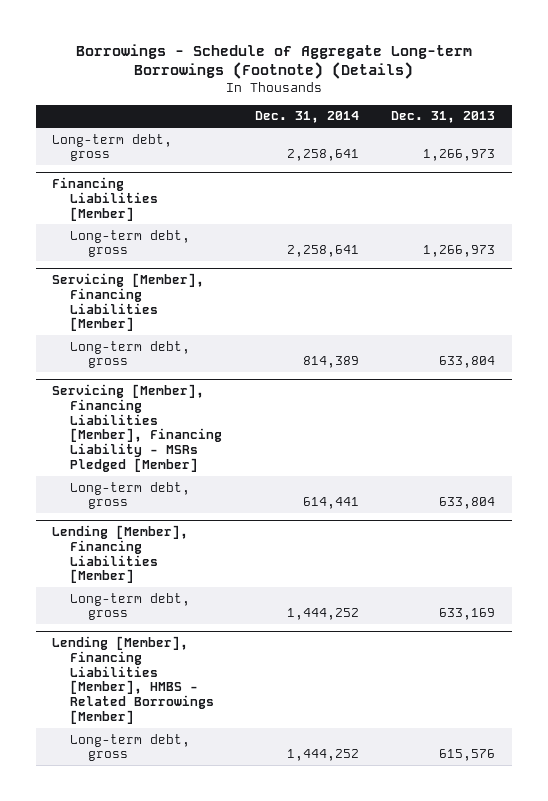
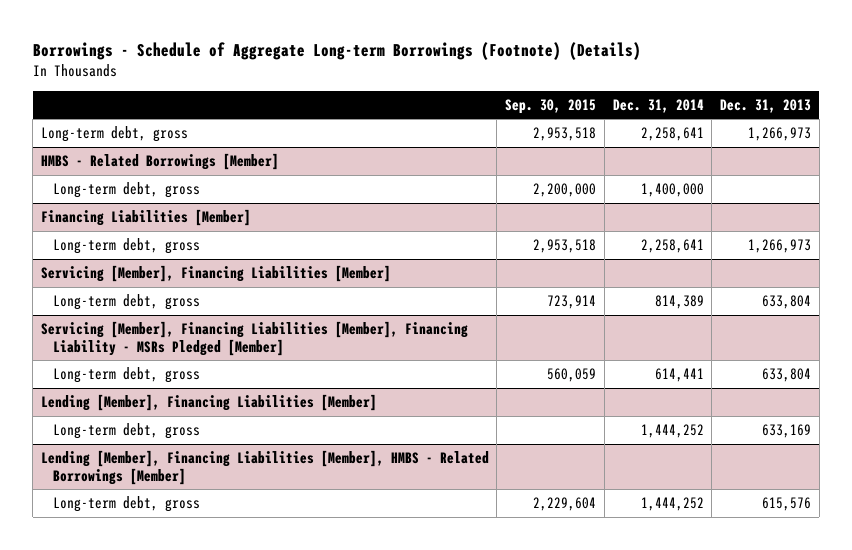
none -> [505,98,597,114] Sep. 30, 2015
none -> [40,153,279,171] HMBS - Related Borrowings [Member]
none -> [52,182,200,199] Long-term debt, gross

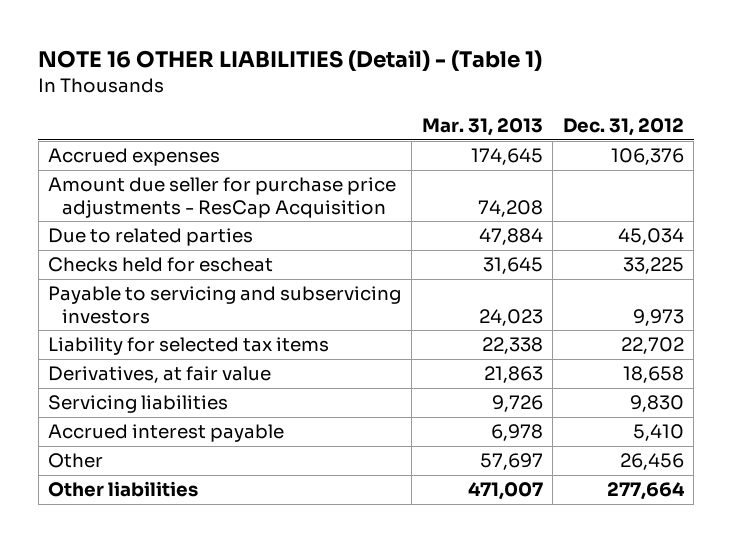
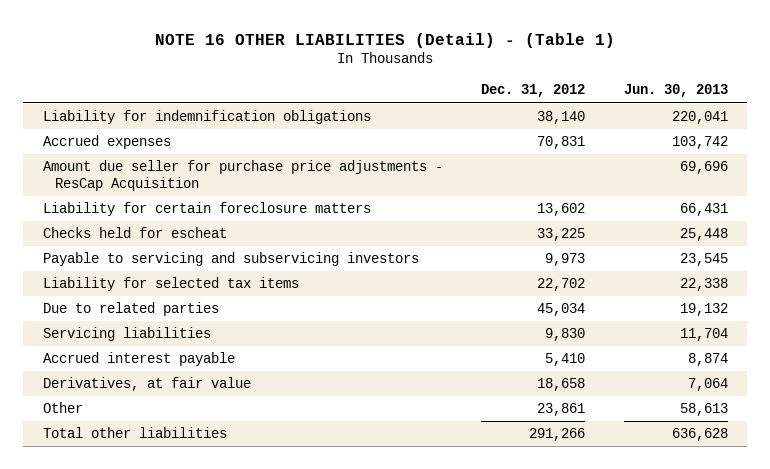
[421,118,543,137] Mar. 31, 2013 -> none
none -> [623,84,728,98] Jun. 30, 2013
none -> [42,110,371,125] Liability for indemnification obligations
[610,148,684,166] 106,376 -> [537,136,586,150] 70,831
none -> [42,202,371,217] Liability for certain foreclosure matters
[48,228,254,247] Due to related parties -> [42,302,219,317] Due to related parties
[48,366,272,384] Derivatives, at fair value -> [42,377,251,392] Derivatives, at fair value
[619,453,684,471] 26,456 -> [537,403,586,417] 23,861
[48,481,199,498] Other liabilities -> [42,427,227,439] Total other liabilities
[606,482,685,501] 277,664 -> [529,428,586,442] 291,266

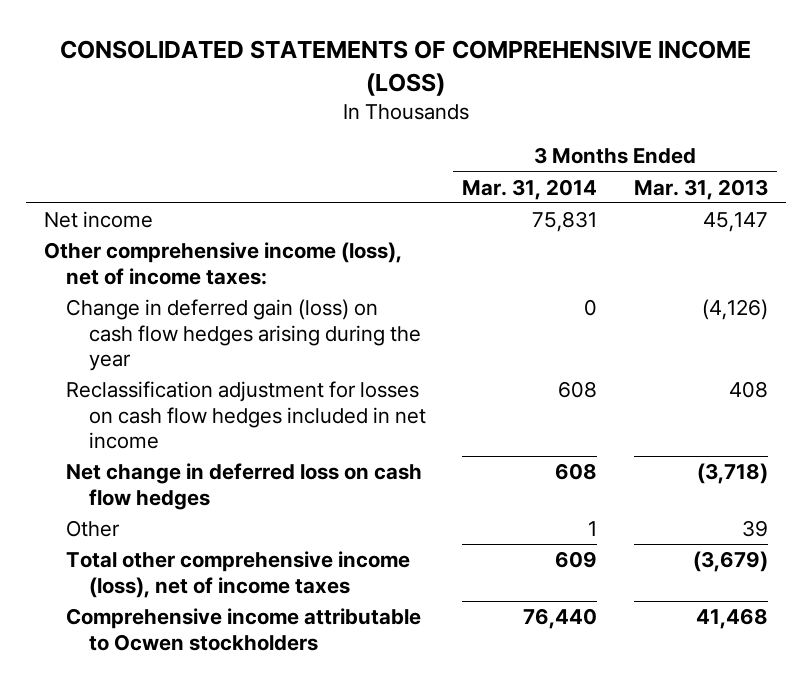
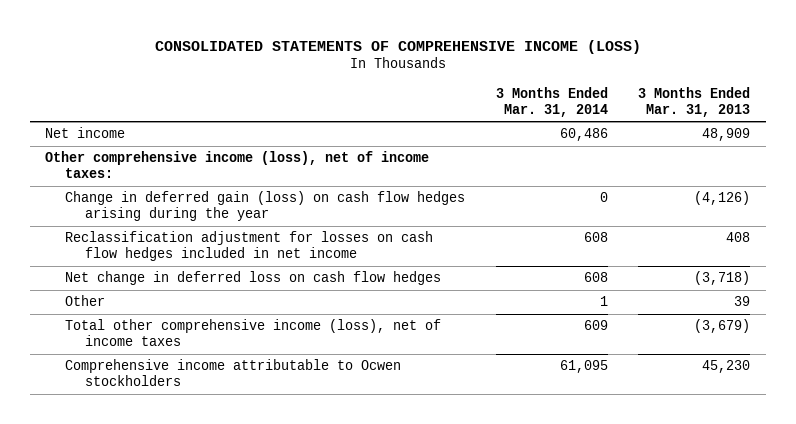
[532,211,598,233] 75,831 -> [559,128,608,142] 60,486
[702,212,768,233] 45,147 -> [702,128,751,142] 48,909
[523,608,598,630] 76,440 -> [559,360,608,374] 61,095
[695,608,768,630] 41,468 -> [702,360,751,374] 45,230

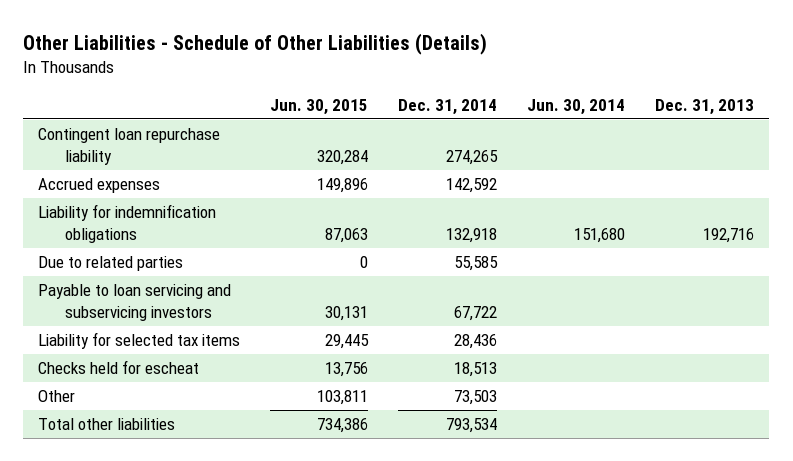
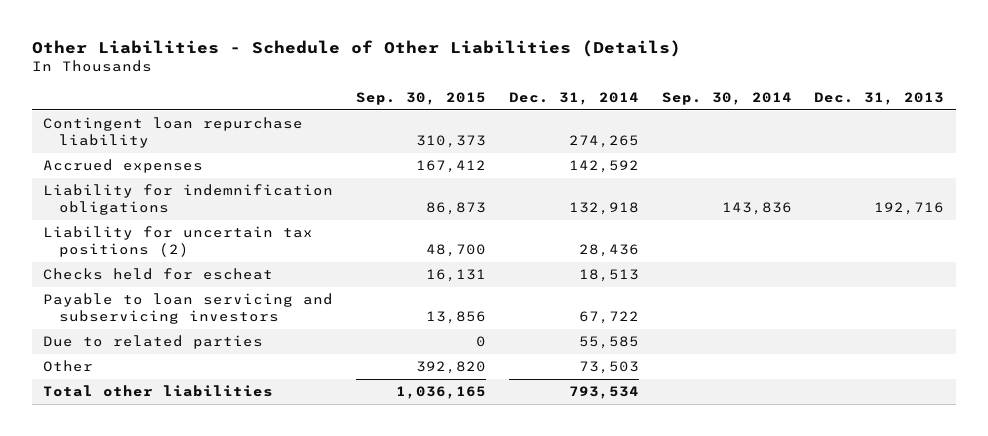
[270,98,369,115] Jun. 30, 2015 -> none
[527,98,626,115] Jun. 30, 2014 -> none
none -> [356,92,487,106] Sep. 30, 2015
none -> [661,92,792,106] Sep. 30, 2014
[38,332,241,350] Liability for selected tax items -> [43,226,314,257] Liability for uncertain tax positions (2)
[38,284,232,321] Payable to loan servicing and subservicing investors -> [43,293,334,324] Payable to loan servicing and subservicing investors
[38,256,184,272] Due to related parties -> [43,335,264,350] Due to related parties

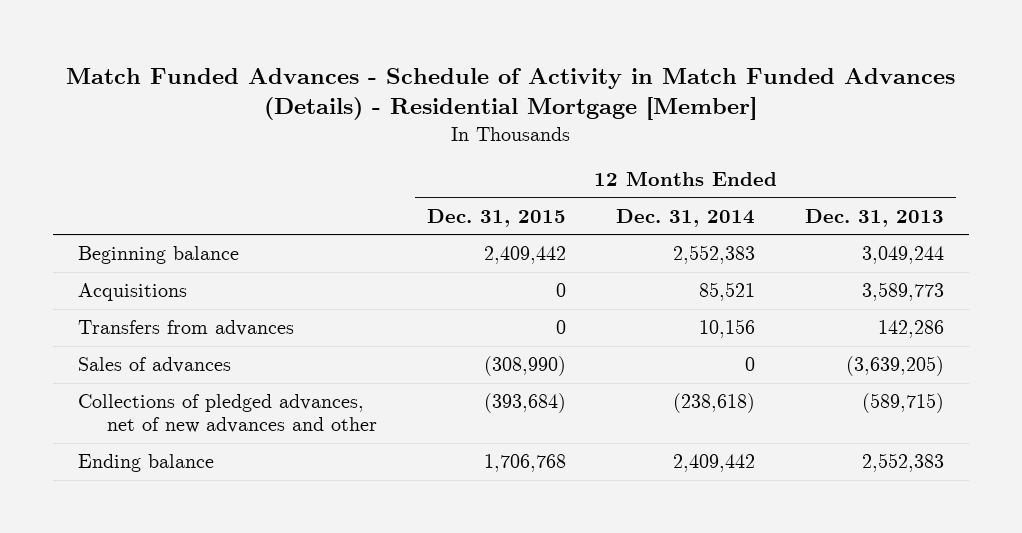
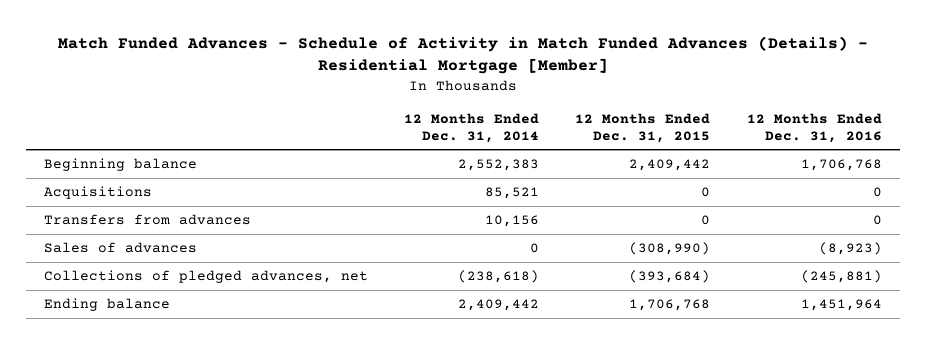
[804,208,944,227] Dec. 31, 2013 -> none
none -> [746,112,882,143] 12 Months Ended Dec. 31, 2016
[77,394,378,434] Collections of pledged advances, net of new advances and other -> [43,270,368,284] Collections of pledged advances, net

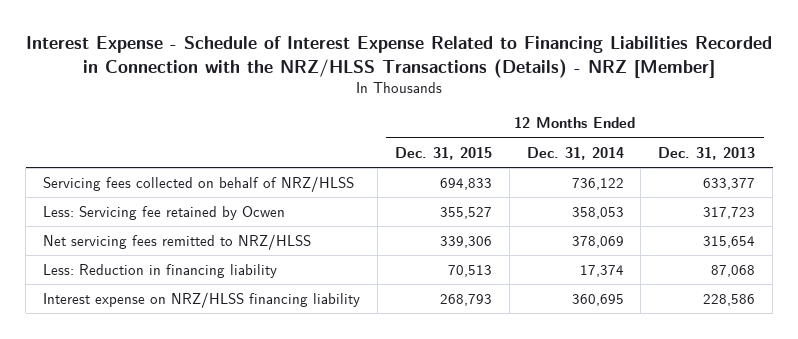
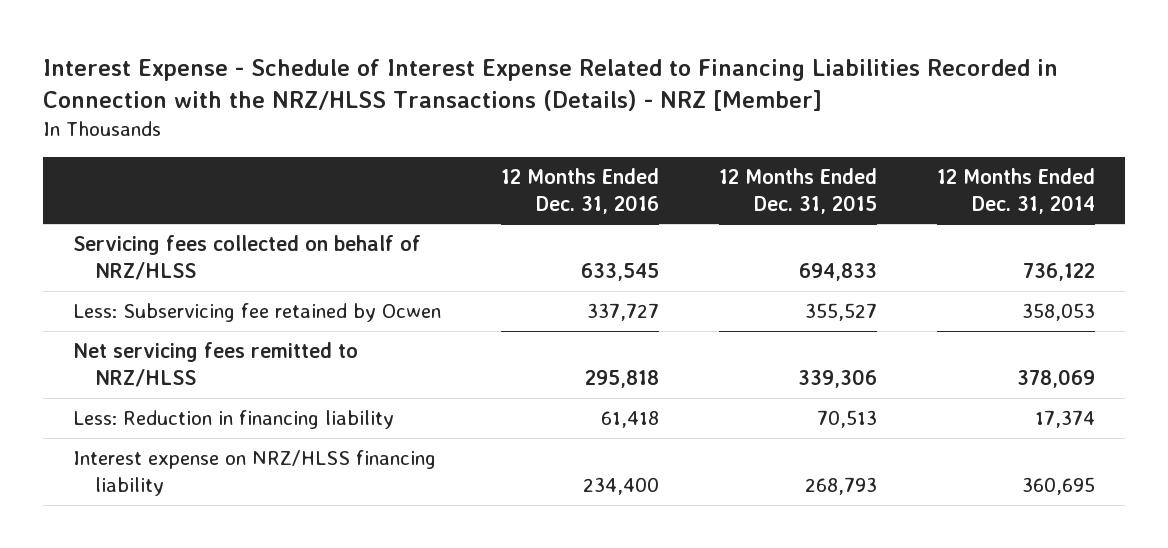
[658,146,756,160] Dec. 31, 2013 -> none
none -> [501,167,660,214] 12 Months Ended Dec. 31, 2016
[43,206,286,221] Less: Servicing fee retained by Ocwen -> [73,302,442,322] Less: Subservicing fee retained by Ocwen

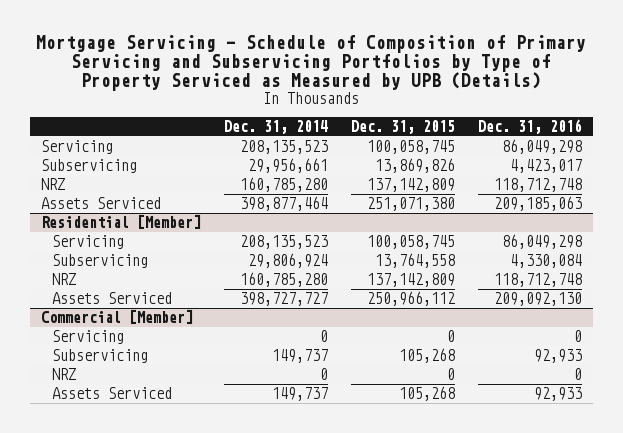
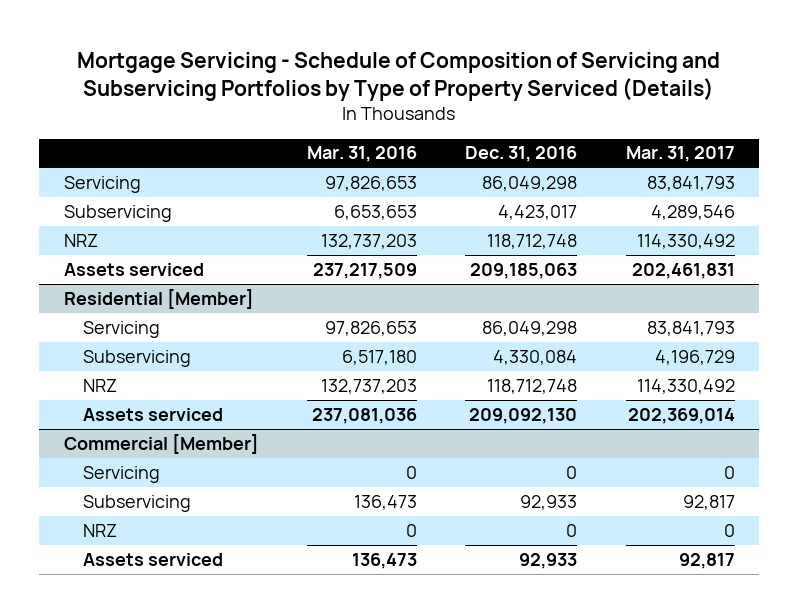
[36,34,587,92] Mortgage Servicing - Schedule of Composition of Primary Servicing and Subservicing Portfolios by Type of Property Serviced as Measured by UPB (Details) -> [77,51,721,101] Mortgage Servicing - Schedule of Composition of Servicing and Subservicing Portfolios by Type of Property Serviced (Details)
[224,119,329,134] Dec. 31, 2014 -> none
[350,119,455,134] Dec. 31, 2015 -> none
none -> [306,146,417,163] Mar. 31, 2016
none -> [625,146,735,163] Mar. 31, 2017
[41,197,162,210] Assets Serviced -> [63,262,204,276] Assets serviced
[52,292,173,305] Assets Serviced -> [82,407,223,421] Assets serviced
[52,387,173,400] Assets Serviced -> [82,552,223,566] Assets serviced

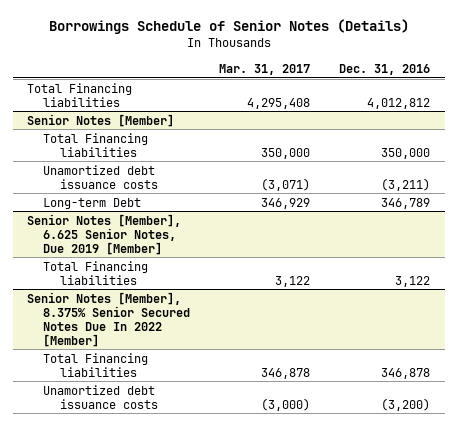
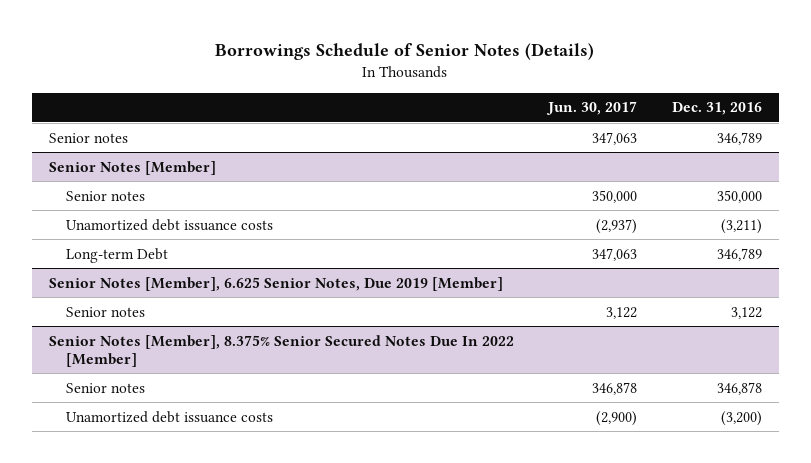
[219,63,311,75] Mar. 31, 2017 -> none
none -> [546,101,638,116] Jun. 30, 2017
[27,82,133,107] Total Financing liabilities -> none
none -> [49,132,129,143] Senior notes
[43,132,149,157] Total Financing liabilities -> none
none -> [65,190,145,201] Senior notes
[43,260,149,285] Total Financing liabilities -> [65,306,145,317] Senior notes
[43,352,149,377] Total Financing liabilities -> [65,382,145,393] Senior notes

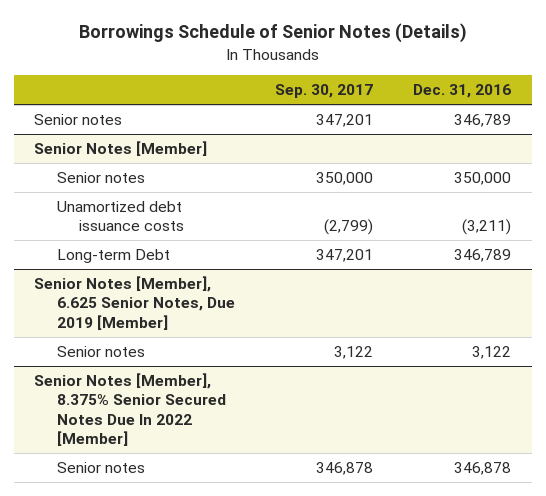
[546,101,638,116] Jun. 30, 2017 -> none
none -> [275,84,374,99] Sep. 30, 2017
[65,410,273,423] Unamortized debt issuance costs -> none

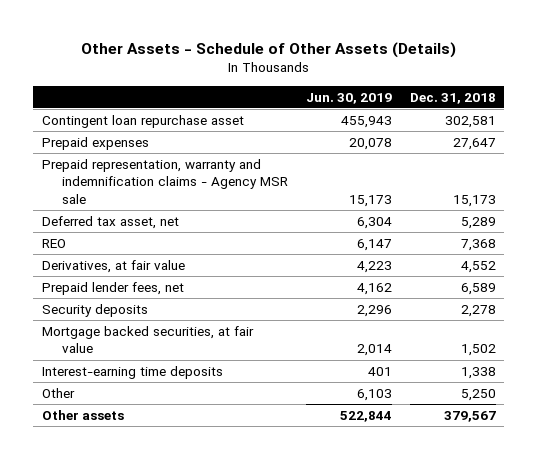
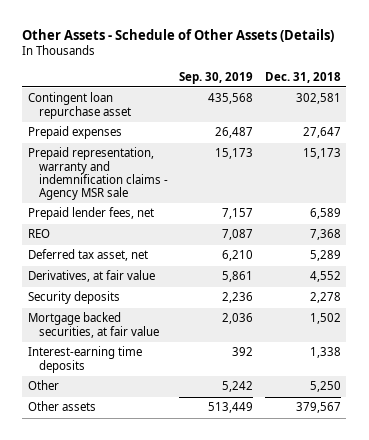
[305,92,392,104] Jun. 30, 2019 -> none
none -> [179,71,254,84] Sep. 30, 2019
[41,281,184,295] Prepaid lender fees, net -> [27,207,154,221] Prepaid lender fees, net
[41,215,179,229] Deferred tax asset, net -> [27,249,148,262] Deferred tax asset, net

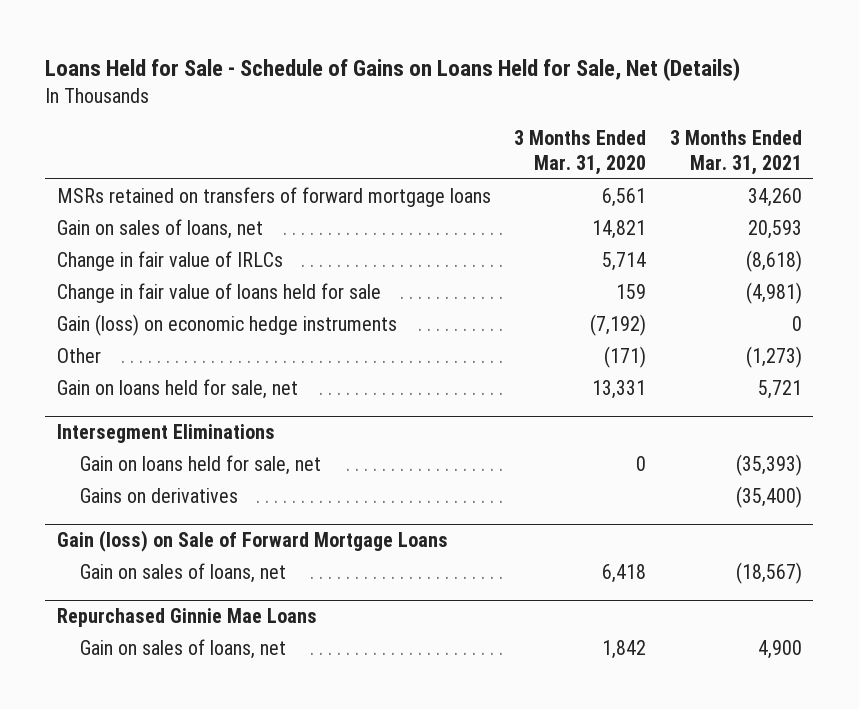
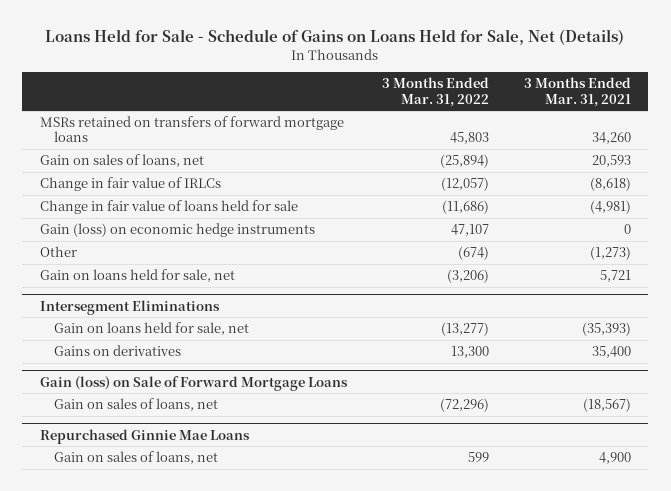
[514,130,647,175] 3 Months Ended Mar. 31, 2020 -> none
none -> [381,77,489,107] 3 Months Ended Mar. 31, 2022
[735,485,802,508] (35,400) -> [591,346,631,359] 35,400

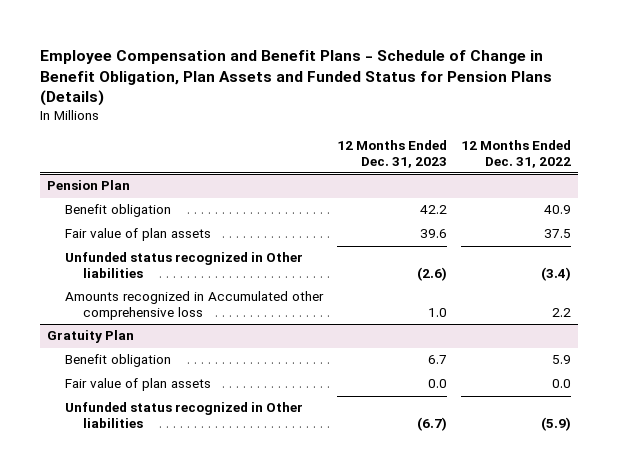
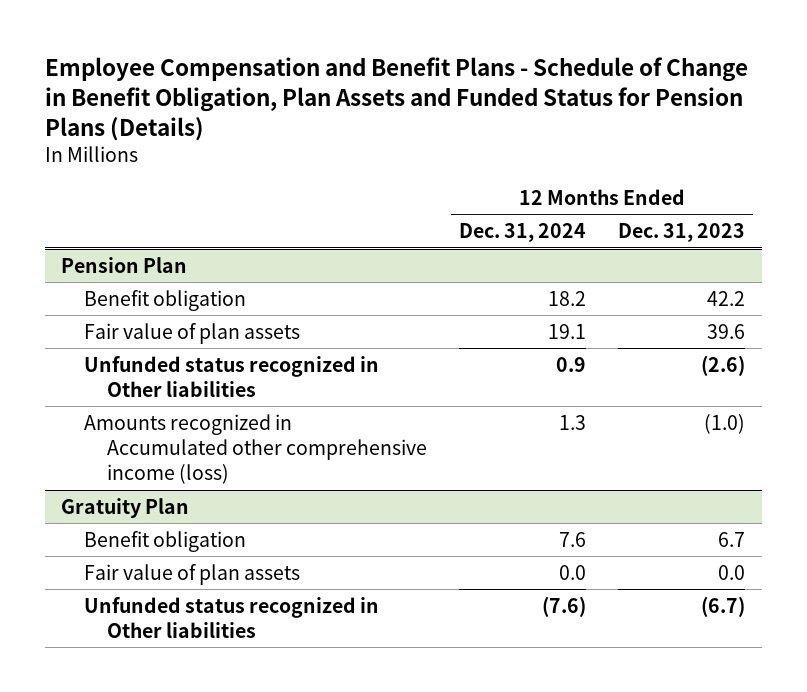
[460,140,571,168] 12 Months Ended Dec. 31, 2022 -> none
none -> [459,223,587,243] Dec. 31, 2024
[64,291,324,321] Amounts recognized in Accumulated other comprehensive loss -> [84,413,428,485] Amounts recognized in Accumulated other comprehensive income (loss)
[427,308,447,318] 1.0 -> [704,413,746,434] (1.0)

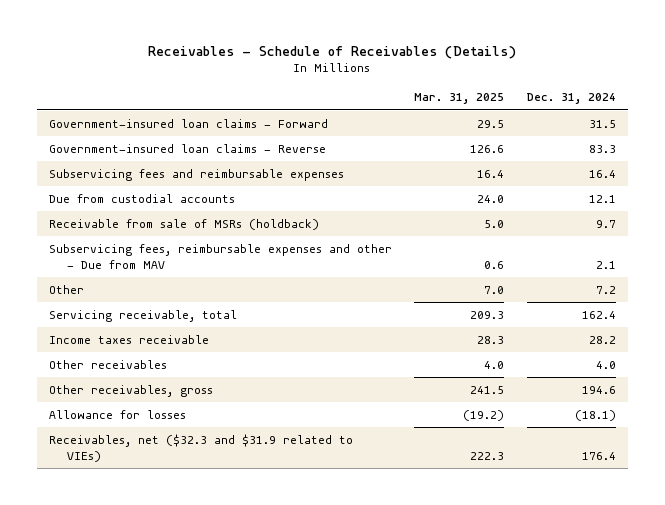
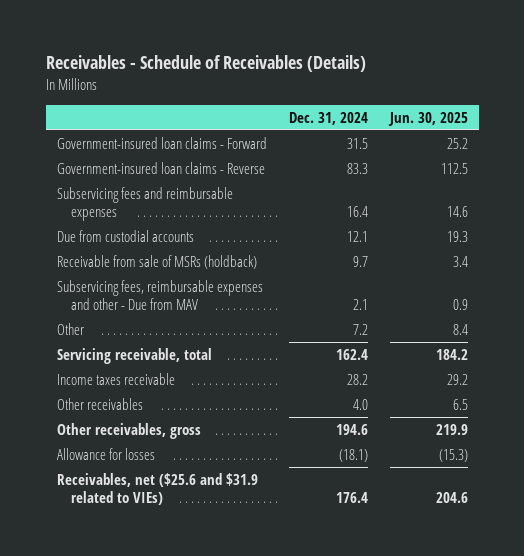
[414,93,505,105] Mar. 31, 2025 -> none
none -> [387,111,468,126] Jun. 30, 2025
[48,433,353,462] Receivables, net ($32.3 and $31.9 related to VIEs) -> [56,472,258,506] Receivables, net ($25.6 and $31.9 related to VIEs)

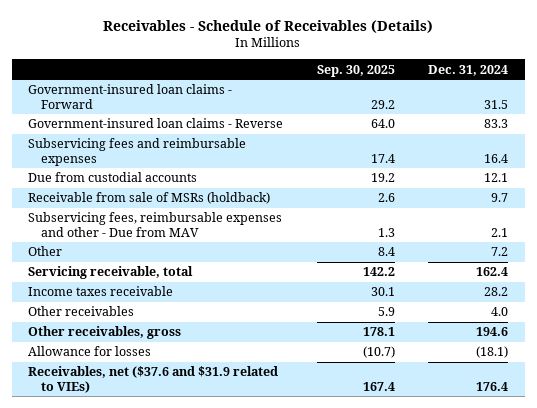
[387,111,468,126] Jun. 30, 2025 -> none
none -> [316,64,395,77] Sep. 30, 2025
[56,472,258,506] Receivables, net ($25.6 and $31.9 related to VIEs) -> [28,366,279,393] Receivables, net ($37.6 and $31.9 related to VIEs)

